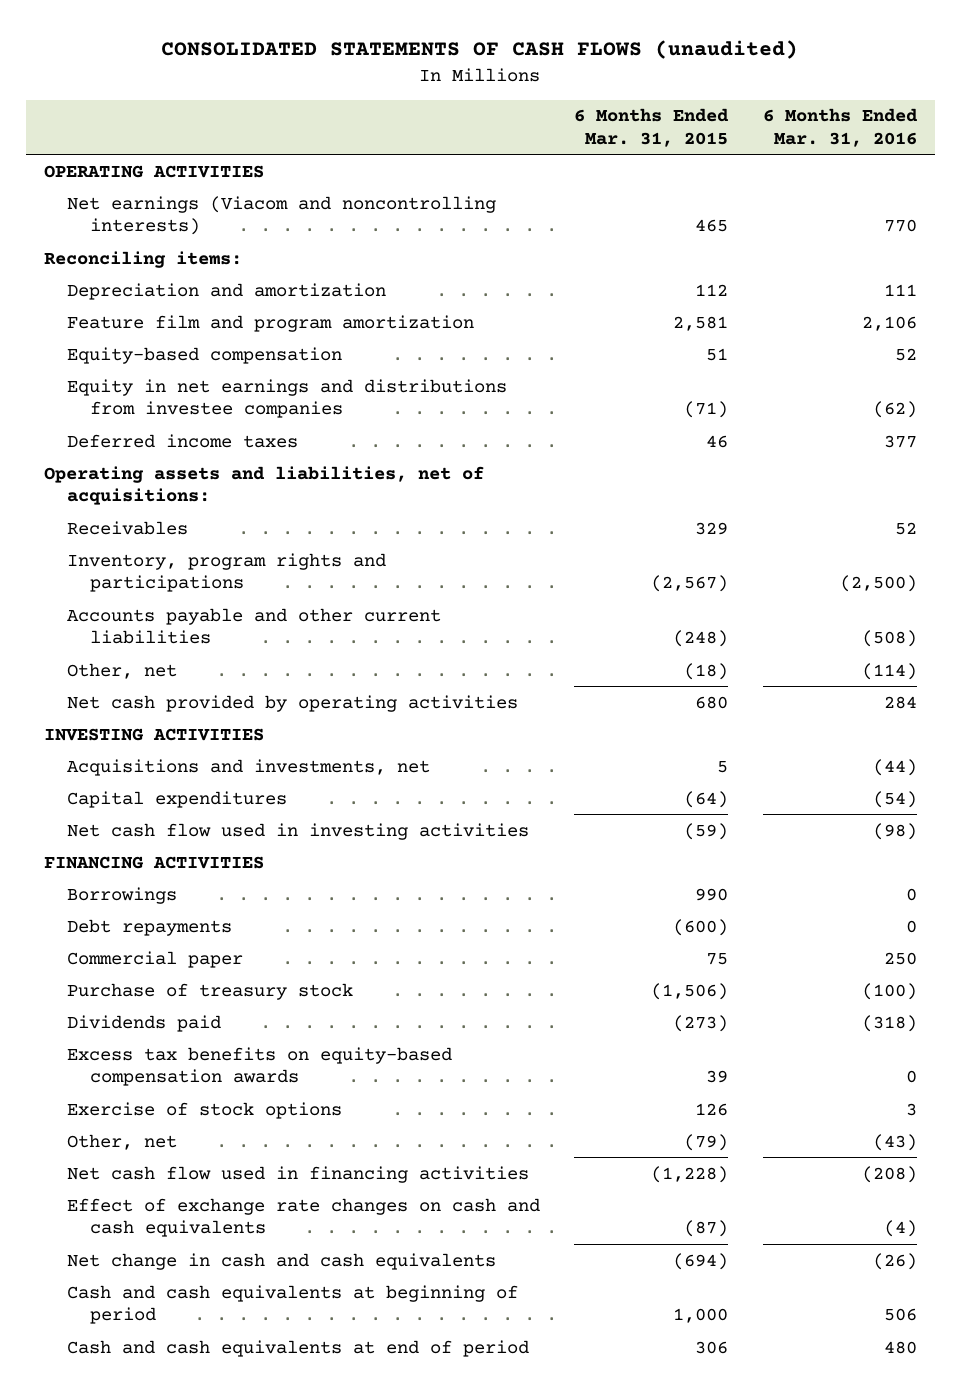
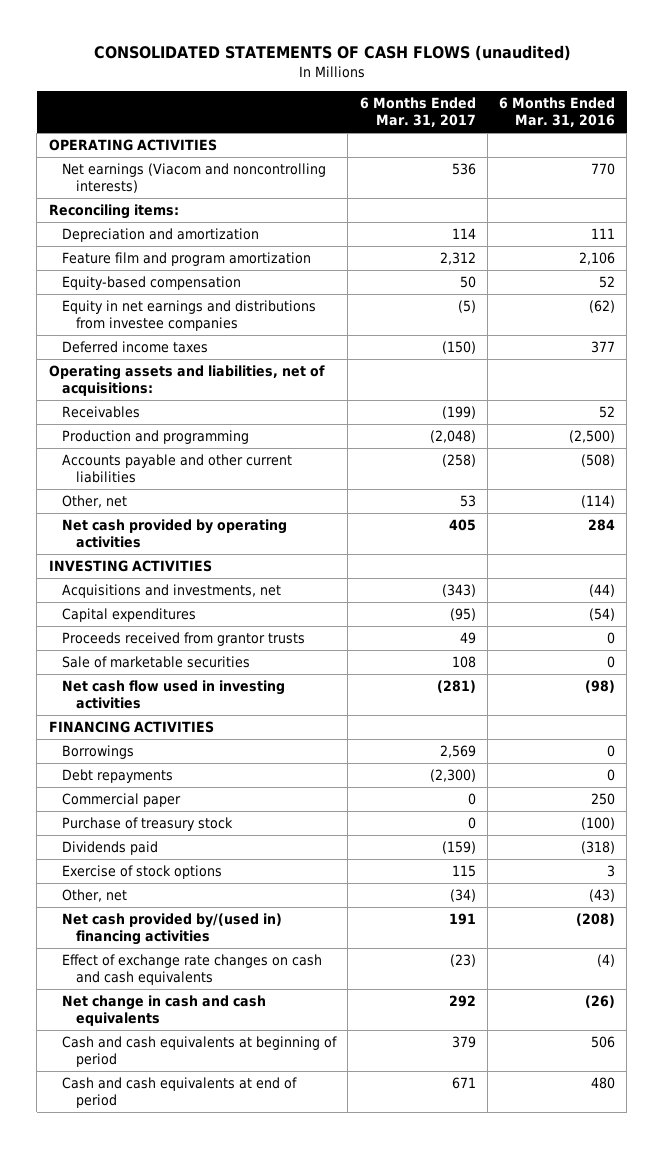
[574,108,730,147] 6 Months Ended Mar. 31, 2015 -> none
none -> [359,97,476,128] 6 Months Ended Mar. 31, 2017
[66,552,386,593] Inventory, program rights and participations -> [62,430,250,445] Production and programming
none -> [62,632,306,647] Proceeds received from grantor trusts
none -> [62,656,251,669] Sale of marketable securities
[66,1046,452,1087] Excess tax benefits on equity-based compensation awards -> none
[66,1165,529,1183] Net cash flow used in financing activities -> [62,913,283,946] Net cash provided by/(used in) financing activities

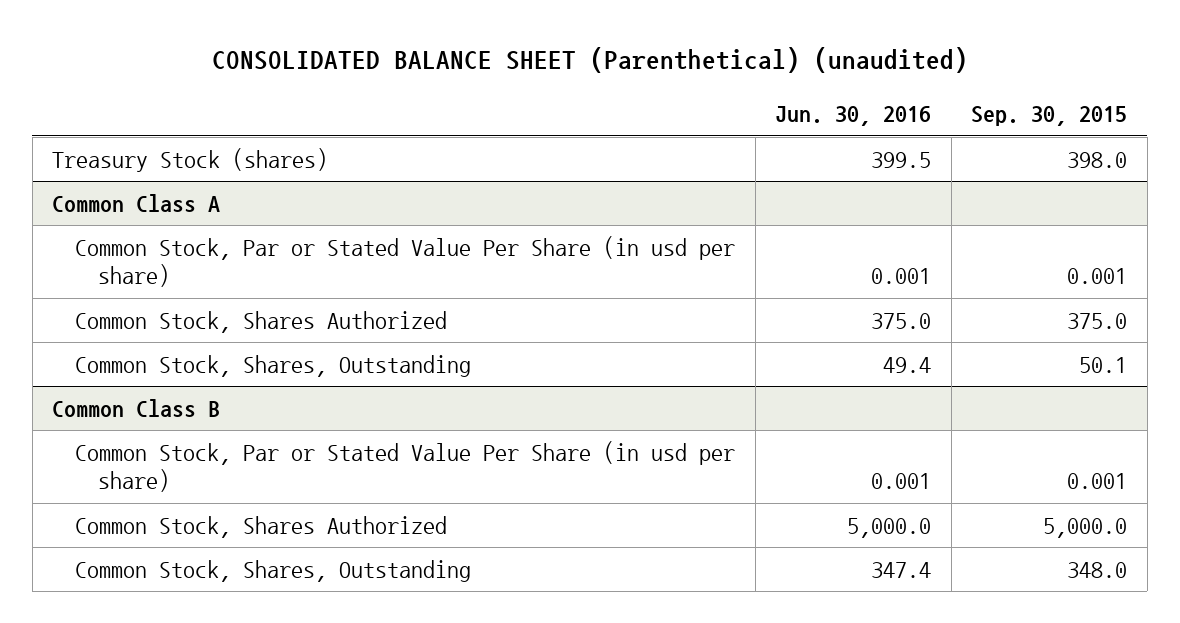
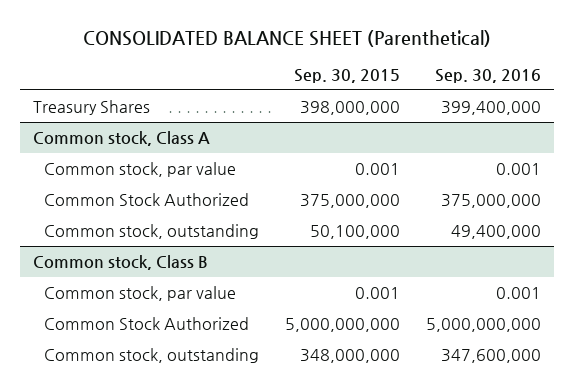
[211,47,968,74] CONSOLIDATED BALANCE SHEET (Parenthetical) (unaudited) -> [82,29,491,47] CONSOLIDATED BALANCE SHEET (Parenthetical)
[775,106,932,127] Jun. 30, 2016 -> none
none -> [434,68,541,83] Sep. 30, 2016
[52,147,329,172] Treasury Stock (shares) -> [32,99,150,115] Treasury Shares
[1067,151,1128,168] 398.0 -> [300,100,401,115] 398,000,000
[52,193,221,212] Common Class A -> [32,130,210,146] Common stock, Class A
[75,235,736,288] Common Stock, Par or Stated Value Per Share (in usd per share) -> [44,161,237,177] Common stock, par value
[75,310,448,333] Common Stock, Shares Authorized -> [44,192,250,206] Common Stock Authorized
[1067,312,1128,329] 375.0 -> [300,193,401,208] 375,000,000
[75,354,472,377] Common Stock, Shares, Outstanding -> [44,223,260,239] Common stock, outstanding
[1079,356,1128,373] 50.1 -> [310,224,401,239] 50,100,000
[52,398,221,417] Common Class B -> [32,254,208,270] Common stock, Class B
[75,440,736,493] Common Stock, Par or Stated Value Per Share (in usd per share) -> [44,285,237,301] Common stock, par value
[75,515,448,538] Common Stock, Shares Authorized -> [44,316,250,330] Common Stock Authorized
[1043,517,1128,538] 5,000.0 -> [285,317,401,332] 5,000,000,000
[75,559,472,582] Common Stock, Shares, Outstanding -> [44,347,260,363] Common stock, outstanding
[1067,561,1128,578] 348.0 -> [300,348,401,363] 348,000,000

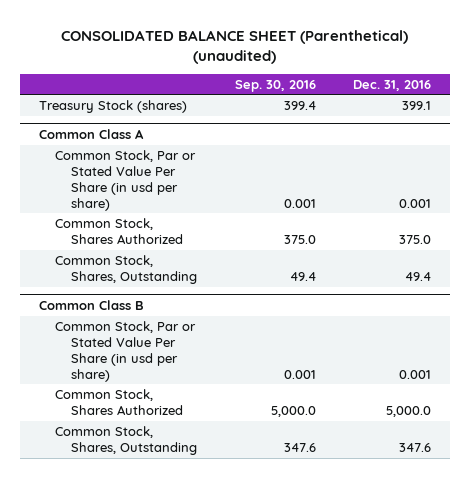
[82,29,491,47] CONSOLIDATED BALANCE SHEET (Parenthetical) -> [61,29,409,64] CONSOLIDATED BALANCE SHEET (Parenthetical) (unaudited)
[294,68,401,83] Sep. 30, 2015 -> none
none -> [353,79,432,91] Dec. 31, 2016
[32,99,150,115] Treasury Shares -> [39,100,188,114] Treasury Stock (shares)
[440,100,541,115] 399,400,000 -> [283,101,316,111] 399.4
[32,130,210,146] Common stock, Class A -> [39,128,145,139] Common Class A
[44,161,237,177] Common stock, par value -> [55,150,197,211] Common Stock, Par or Stated Value Per Share (in usd per share)
[44,192,250,206] Common Stock Authorized -> [55,218,184,244] Common Stock, Shares Authorized
[440,193,541,208] 375,000,000 -> [283,234,316,244] 375.0
[44,223,260,239] Common stock, outstanding -> [55,255,198,284] Common Stock, Shares, Outstanding
[450,224,541,239] 49,400,000 -> [289,271,316,281] 49.4
[32,254,208,270] Common stock, Class B -> [39,299,145,310] Common Class B
[44,285,237,301] Common stock, par value -> [55,321,197,382] Common Stock, Par or Stated Value Per Share (in usd per share)
[44,316,250,330] Common Stock Authorized -> [55,389,184,415] Common Stock, Shares Authorized
[425,317,541,332] 5,000,000,000 -> [270,405,316,417] 5,000.0
[44,347,260,363] Common stock, outstanding -> [55,426,198,455] Common Stock, Shares, Outstanding
[440,348,541,363] 347,600,000 -> [283,442,316,452] 347.6

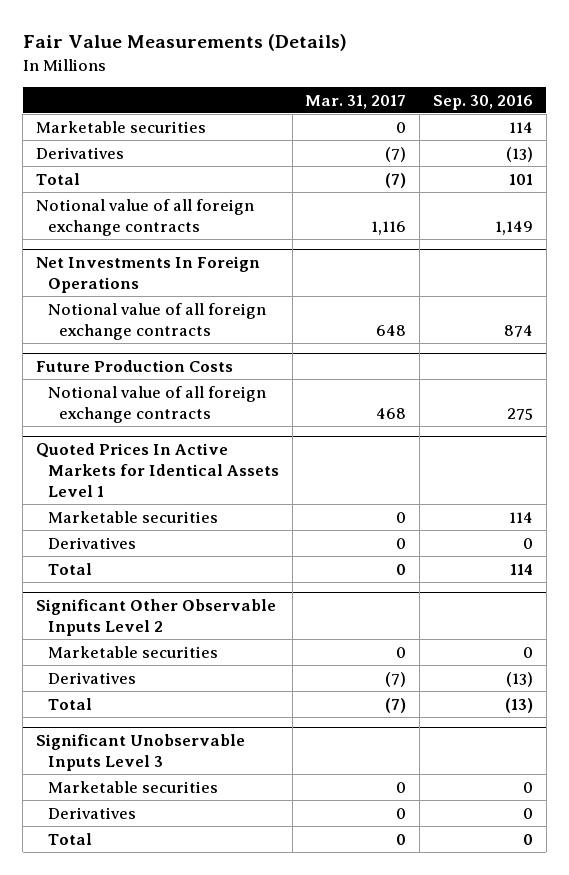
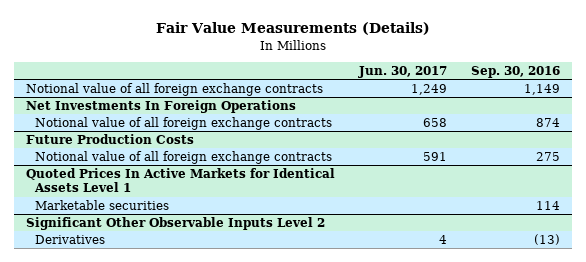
[305,94,407,109] Mar. 31, 2017 -> none
none -> [358,65,448,78] Jun. 30, 2017
[36,120,207,133] Marketable securities -> none
[36,146,125,159] Derivatives -> none
[36,172,81,185] Total -> none
[47,536,136,549] Derivatives -> none
[47,562,92,575] Total -> none
[47,645,218,658] Marketable securities -> none
[47,697,92,710] Total -> none
[36,734,246,772] Significant Unobservable Inputs Level 3 -> none
[47,780,218,793] Marketable securities -> none
[47,806,136,819] Derivatives -> none
[47,832,92,845] Total -> none

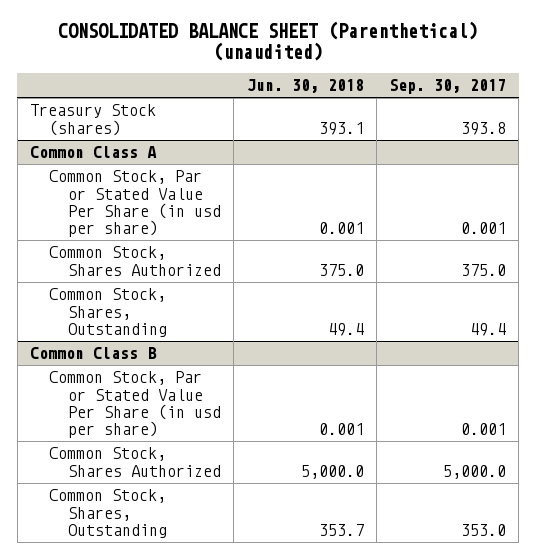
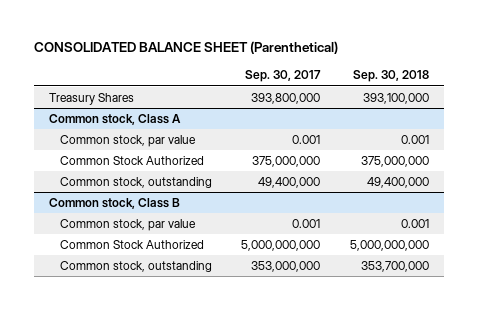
[58,21,479,62] CONSOLIDATED BALANCE SHEET (Parenthetical) (unaudited) -> [34,41,339,55] CONSOLIDATED BALANCE SHEET (Parenthetical)
[246,79,364,94] Jun. 30, 2018 -> none
none -> [353,70,430,83] Sep. 30, 2018
[30,104,157,136] Treasury Stock (shares) -> [48,93,134,106] Treasury Shares
[461,121,507,135] 393.8 -> [251,93,321,105] 393,800,000
[30,146,158,159] Common Class A -> [48,114,181,126] Common stock, Class A
[49,170,222,237] Common Stock, Par or Stated Value Per Share (in usd per share) -> [59,135,196,148] Common stock, par value
[49,246,222,276] Common Stock, Shares Authorized -> [59,156,204,166] Common Stock Authorized
[461,263,507,276] 375.0 -> [252,156,321,168] 375,000,000
[49,288,168,337] Common Stock, Shares, Outstanding -> [59,177,212,189] Common stock, outstanding
[470,322,507,336] 49.4 -> [258,177,321,189] 49,400,000
[30,347,158,360] Common Class B -> [48,198,180,210] Common stock, Class B
[49,371,222,438] Common Stock, Par or Stated Value Per Share (in usd per share) -> [59,219,196,232] Common stock, par value
[49,447,222,477] Common Stock, Shares Authorized -> [59,240,204,250] Common Stock Authorized
[443,464,507,479] 5,000.0 -> [241,240,321,252] 5,000,000,000
[49,489,168,538] Common Stock, Shares, Outstanding -> [59,261,212,273] Common stock, outstanding
[461,523,507,536] 353.0 -> [251,261,321,273] 353,000,000

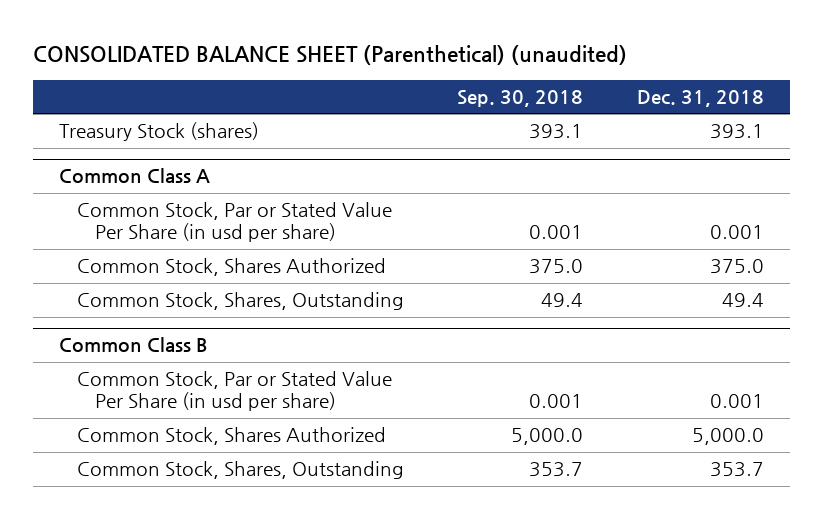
[34,41,339,55] CONSOLIDATED BALANCE SHEET (Parenthetical) -> [32,45,627,66] CONSOLIDATED BALANCE SHEET (Parenthetical) (unaudited)
[245,70,322,83] Sep. 30, 2017 -> none
none -> [636,89,764,107] Dec. 31, 2018
[48,93,134,106] Treasury Shares -> [59,122,260,142] Treasury Stock (shares)
[363,93,430,105] 393,100,000 -> [529,124,584,140] 393.1
[48,114,181,126] Common stock, Class A -> [59,168,211,184] Common Class A
[59,135,196,148] Common stock, par value -> [77,202,393,243] Common Stock, Par or Stated Value Per Share (in usd per share)
[59,156,204,166] Common Stock Authorized -> [77,258,387,277] Common Stock, Shares Authorized
[361,156,430,168] 375,000,000 -> [529,259,584,275] 375.0
[59,177,212,189] Common stock, outstanding -> [77,292,405,311] Common Stock, Shares, Outstanding
[367,177,430,189] 49,400,000 -> [541,293,584,308] 49.4
[48,198,180,210] Common stock, Class B -> [59,337,209,353] Common Class B
[59,219,196,232] Common stock, par value -> [77,371,393,412] Common Stock, Par or Stated Value Per Share (in usd per share)
[59,240,204,250] Common Stock Authorized -> [77,427,387,446] Common Stock, Shares Authorized
[350,240,430,252] 5,000,000,000 -> [511,428,584,446] 5,000.0
[59,261,212,273] Common stock, outstanding -> [77,461,405,480] Common Stock, Shares, Outstanding
[361,261,430,273] 353,700,000 -> [529,462,584,478] 353.7

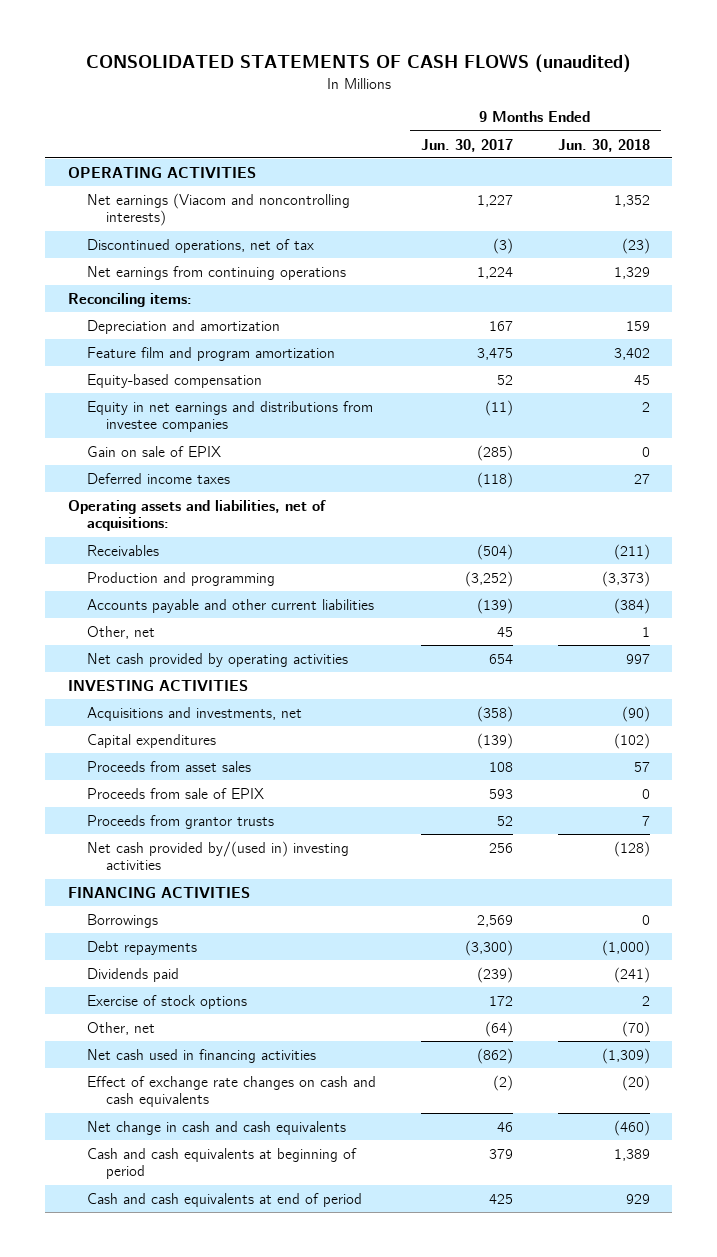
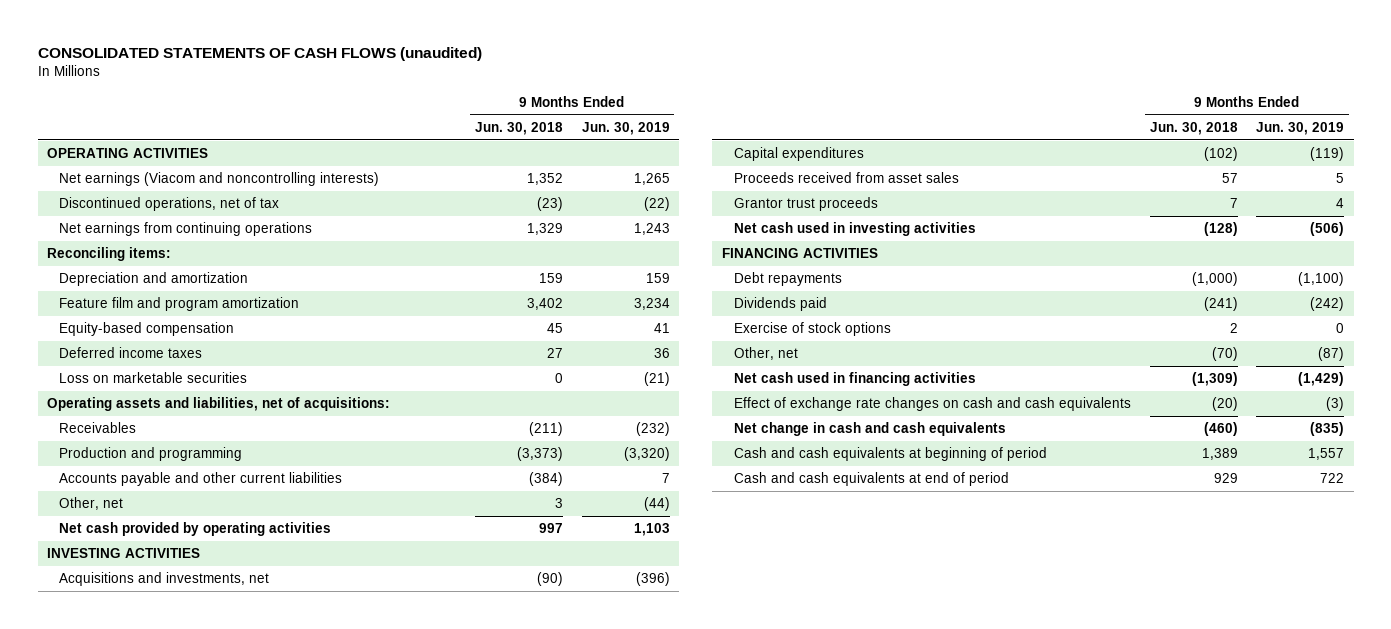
[420,138,513,152] Jun. 30, 2017 -> none
none -> [581,121,670,135] Jun. 30, 2019
[86,400,373,433] Equity in net earnings and distributions from investee companies -> none
[86,445,221,457] Gain on sale of EPIX -> none
none -> [59,372,248,384] Loss on marketable securities
[641,626,650,637] 1 -> [555,498,564,509] 3
[86,787,264,799] Proceeds from sale of EPIX -> none
[86,760,251,772] Proceeds from asset sales -> [734,172,960,184] Proceeds received from asset sales
[86,814,274,829] Proceeds from grantor trusts -> [734,197,879,212] Grantor trust proceeds
[86,840,349,871] Net cash provided by/(used in) investing activities -> [734,222,977,237] Net cash used in investing activities
[86,913,158,928] Borrowings -> none

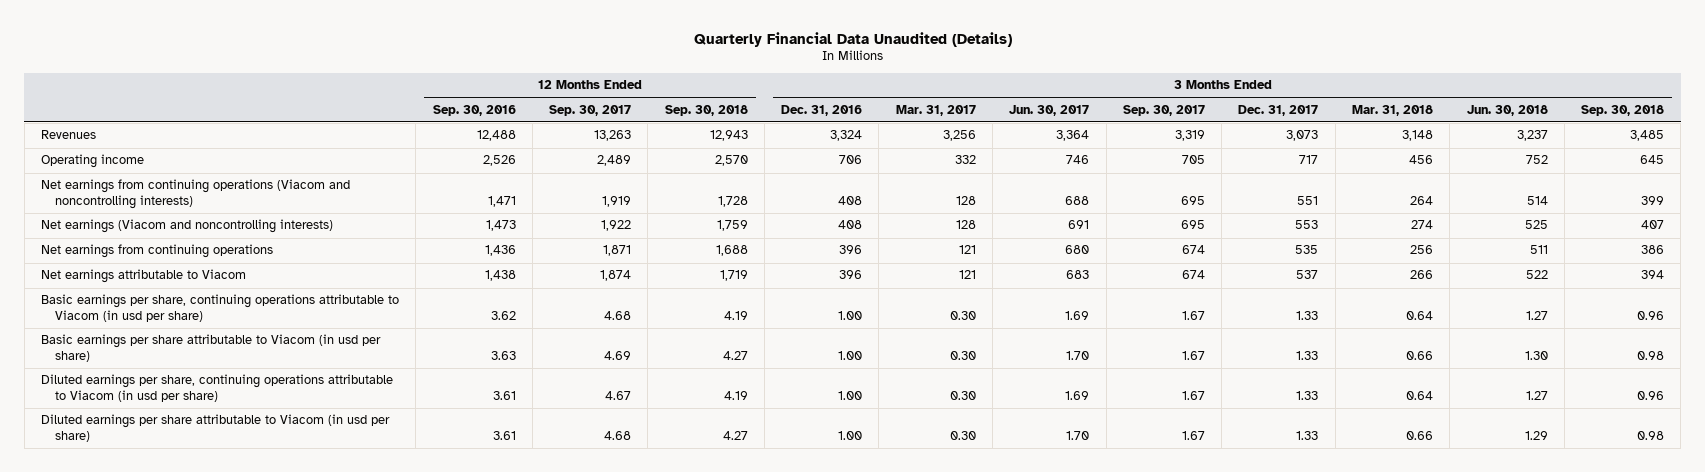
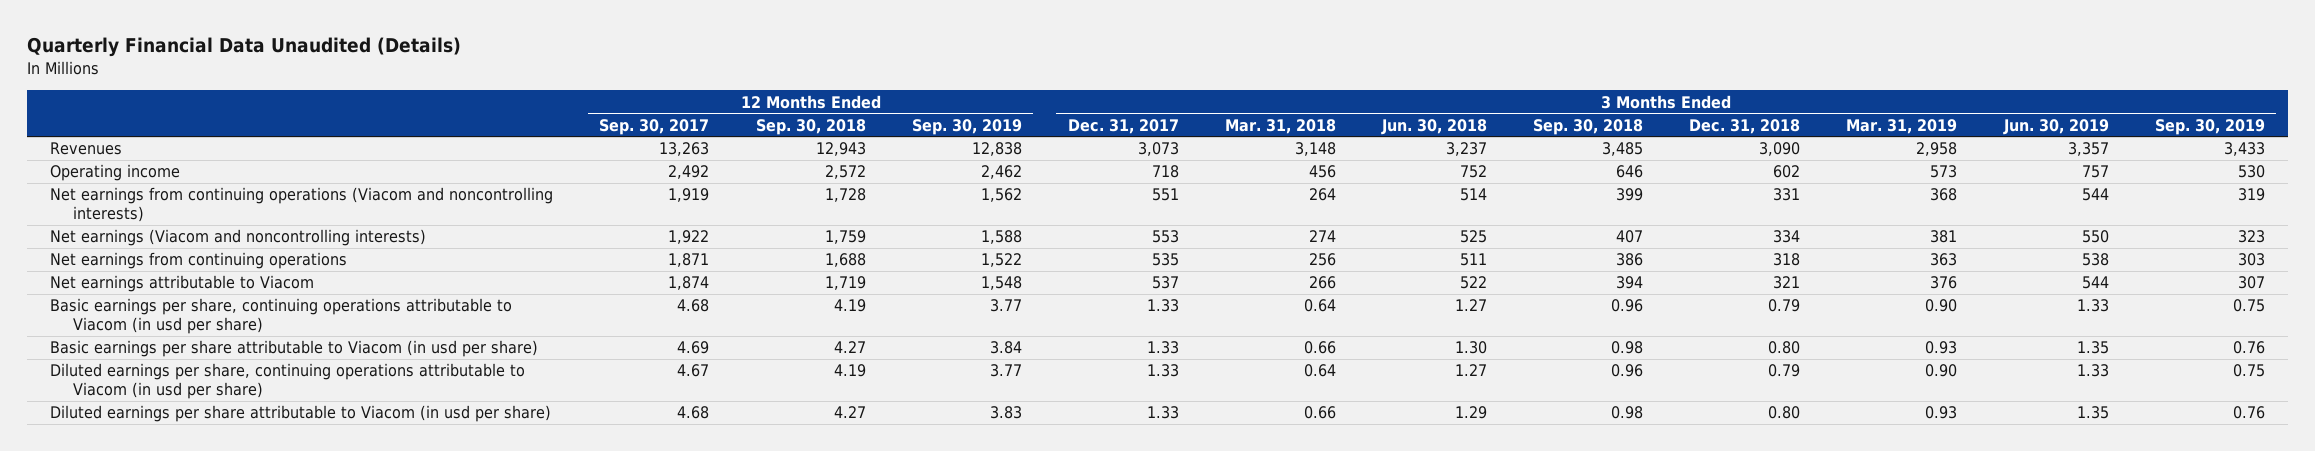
[432,104,516,116] Sep. 30, 2016 -> none
[781,104,863,116] Dec. 31, 2016 -> none
[895,104,976,116] Mar. 31, 2017 -> none
[1009,104,1090,116] Jun. 30, 2017 -> none
[1122,104,1205,116] Sep. 30, 2017 -> none
none -> [911,118,1022,135] Sep. 30, 2019
none -> [1689,118,1801,134] Dec. 31, 2018
none -> [1846,118,1958,134] Mar. 31, 2019
none -> [2002,118,2109,135] Jun. 30, 2019
none -> [2154,118,2265,135] Sep. 30, 2019
[597,155,632,167] 2,489 -> [668,165,710,180] 2,492
[714,155,748,167] 2,570 -> [824,165,866,180] 2,572
[1299,155,1319,165] 717 -> [1151,165,1179,179] 718
[1640,155,1665,165] 645 -> [1616,165,1644,179] 646

